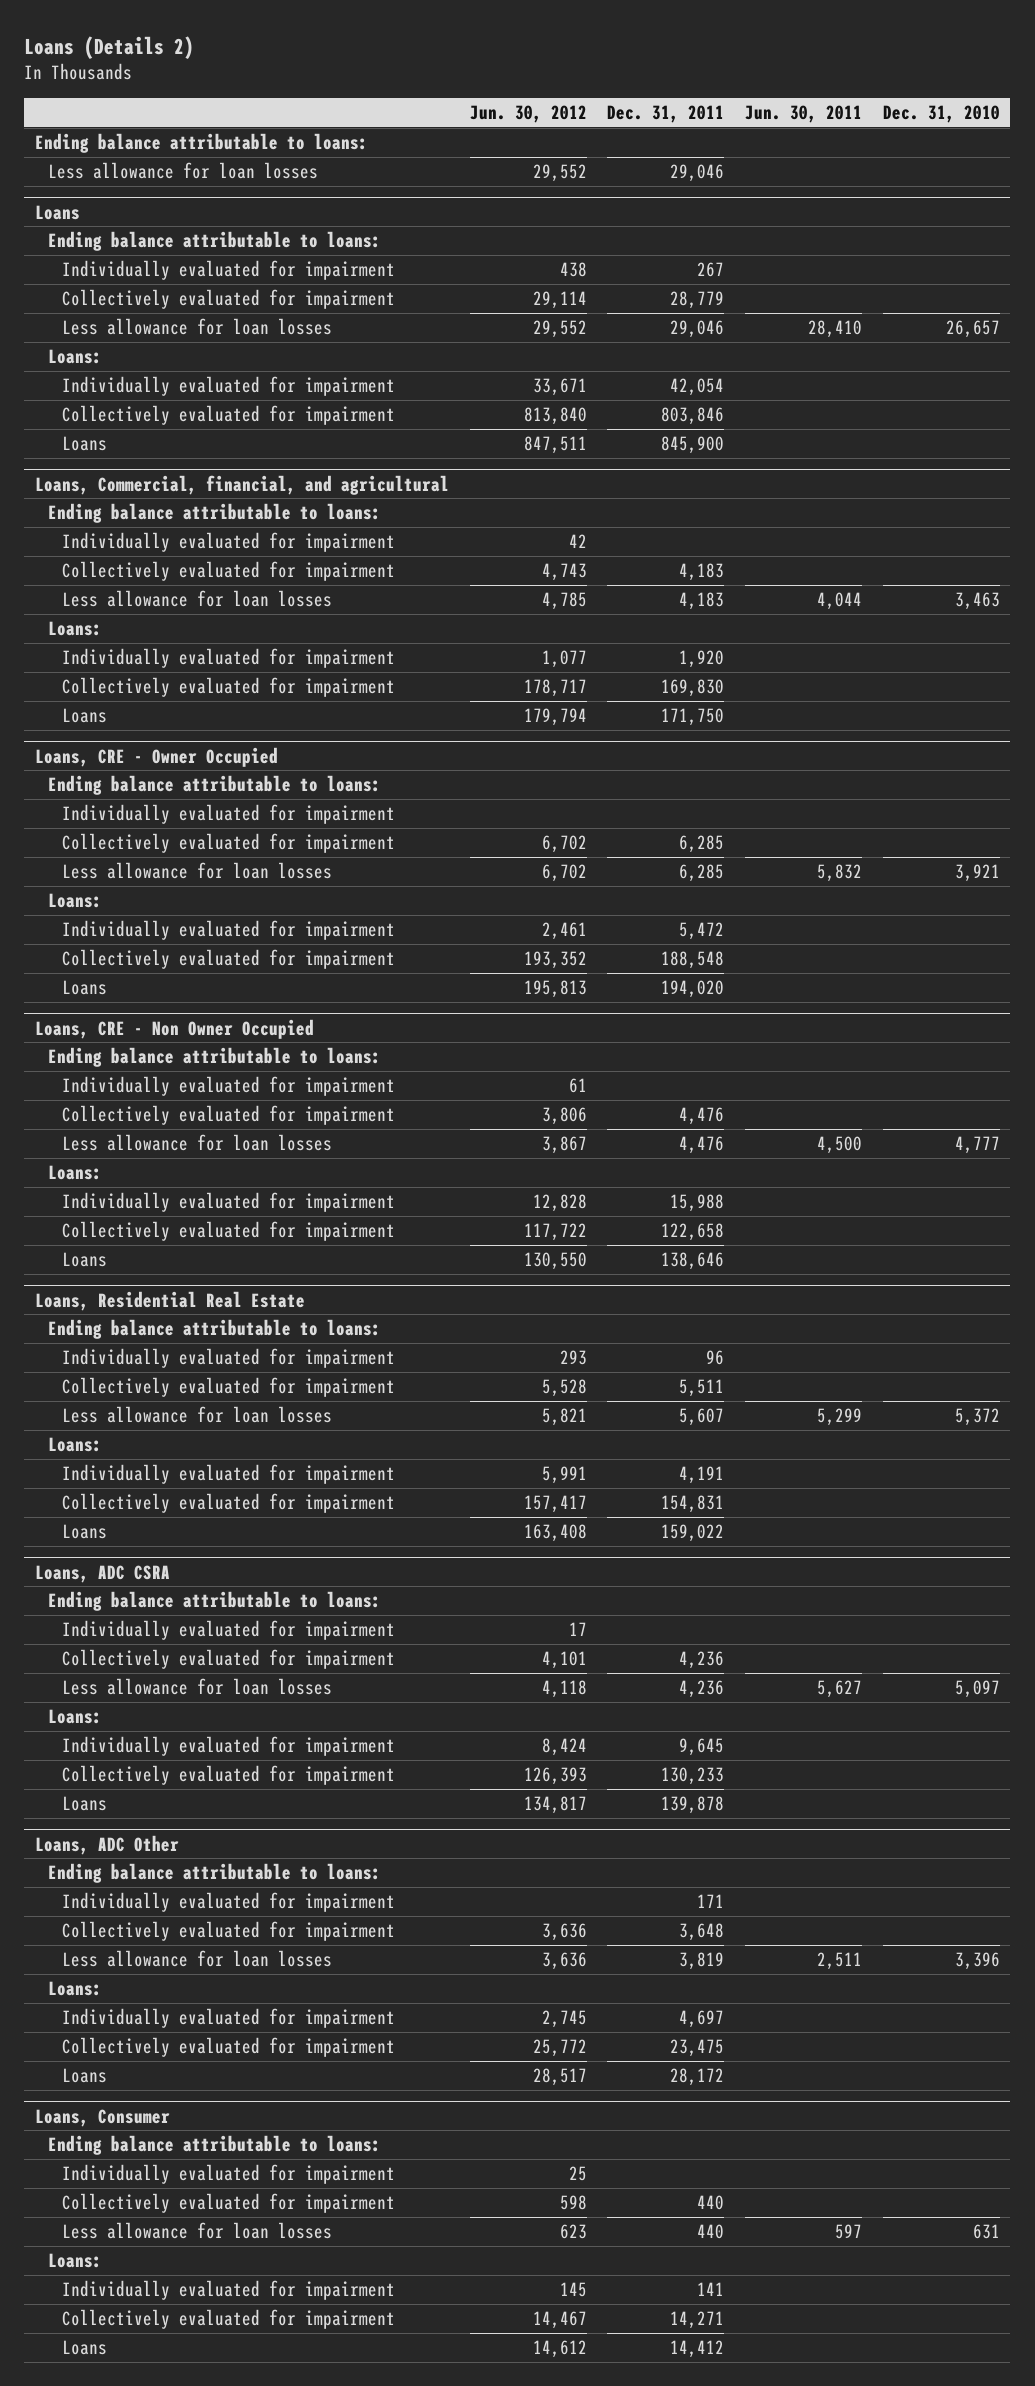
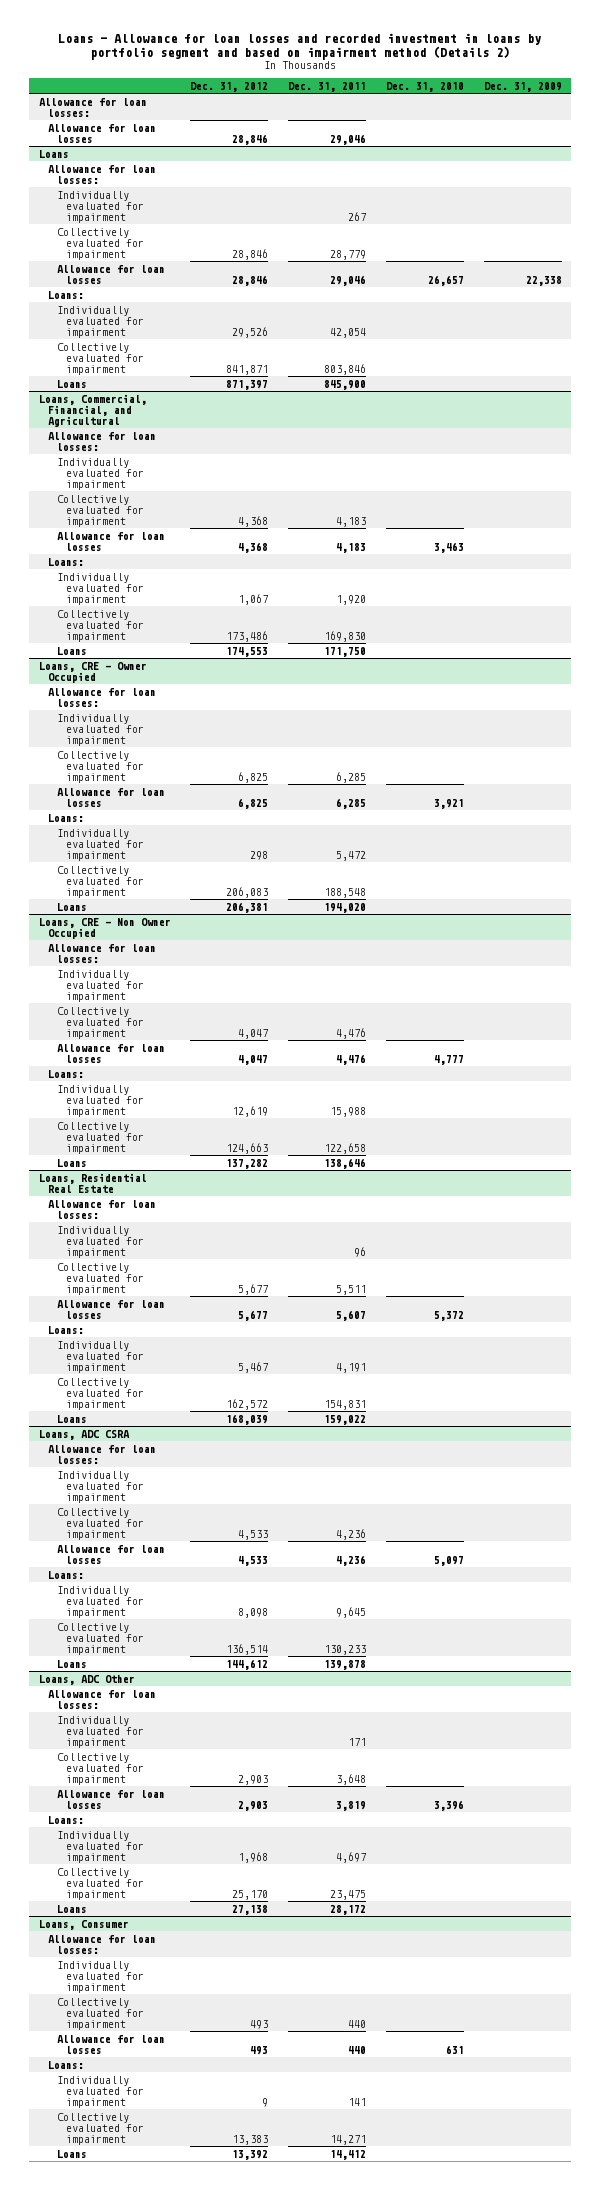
[24,35,195,59] Loans (Details 2) -> [58,32,542,60] Loans - Allowance for loan losses and recorded investment in loans by portfolio segment and based on impairment method (Details 2)
[469,105,587,124] Jun. 30, 2012 -> none
[744,105,862,124] Jun. 30, 2011 -> none
none -> [190,81,269,92] Dec. 31, 2012
none -> [483,81,562,92] Dec. 31, 2009
[34,132,368,153] Ending balance attributable to loans: -> [38,97,147,117] Allowance for loan losses:
[48,161,319,179] Less allowance for loan losses -> [47,123,156,143] Allowance for loan losses
[48,230,382,251] Ending balance attributable to loans: -> [47,164,156,184] Allowance for loan losses:
[61,317,332,335] Less allowance for loan losses -> [57,264,166,284] Allowance for loan losses
[34,474,449,495] Loans, Commercial, financial, and agricultural -> [38,393,147,427] Loans, Commercial, Financial, and Agricultural
[48,502,382,523] Ending balance attributable to loans: -> [47,431,156,451] Allowance for loan losses:
[61,589,332,607] Less allowance for loan losses -> [57,531,166,551] Allowance for loan losses
[48,774,382,795] Ending balance attributable to loans: -> [47,687,156,707] Allowance for loan losses:
[61,861,332,879] Less allowance for loan losses -> [57,787,166,807] Allowance for loan losses
[48,1046,382,1067] Ending balance attributable to loans: -> [47,943,156,963] Allowance for loan losses:
[61,1133,332,1151] Less allowance for loan losses -> [57,1043,166,1063] Allowance for loan losses
[48,1318,382,1339] Ending balance attributable to loans: -> [47,1199,156,1219] Allowance for loan losses:
[61,1405,332,1423] Less allowance for loan losses -> [57,1299,166,1319] Allowance for loan losses
[48,1590,382,1611] Ending balance attributable to loans: -> [47,1444,156,1464] Allowance for loan losses:
[61,1677,332,1695] Less allowance for loan losses -> [57,1544,166,1564] Allowance for loan losses
[48,1862,382,1883] Ending balance attributable to loans: -> [47,1689,156,1709] Allowance for loan losses:
[61,1949,332,1967] Less allowance for loan losses -> [57,1789,166,1809] Allowance for loan losses
[48,2134,382,2155] Ending balance attributable to loans: -> [47,1934,156,1954] Allowance for loan losses:
[61,2221,332,2239] Less allowance for loan losses -> [57,2034,166,2054] Allowance for loan losses

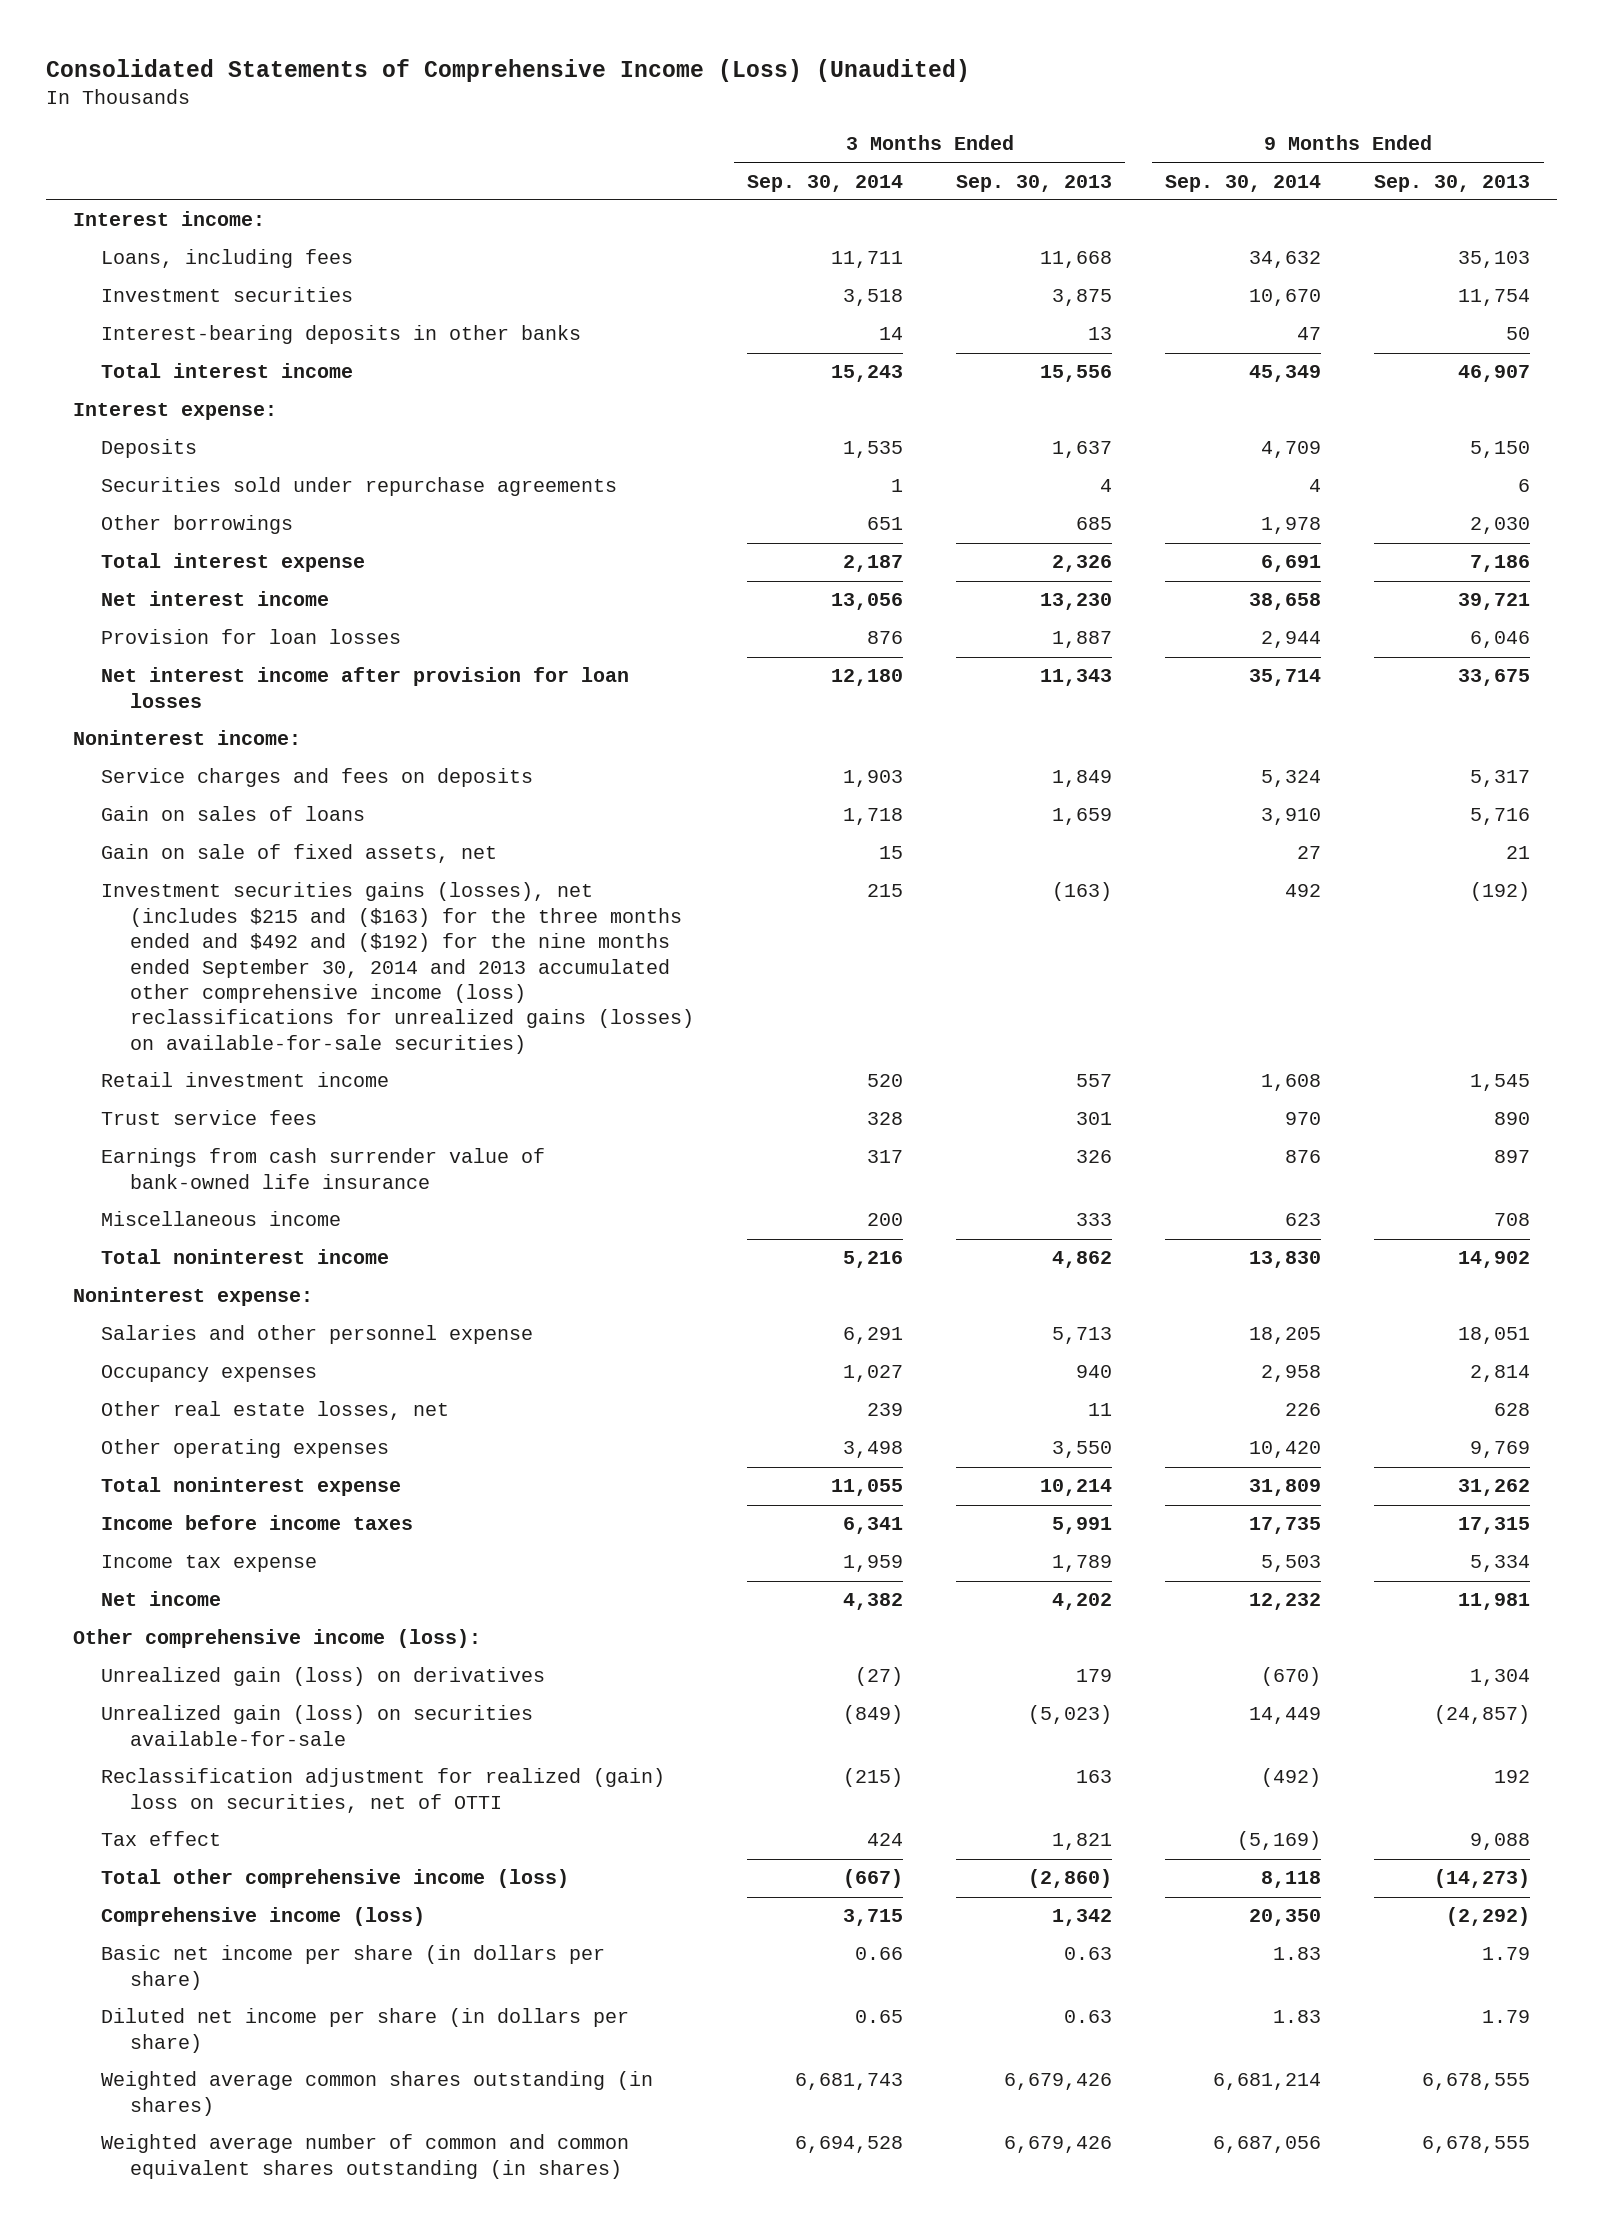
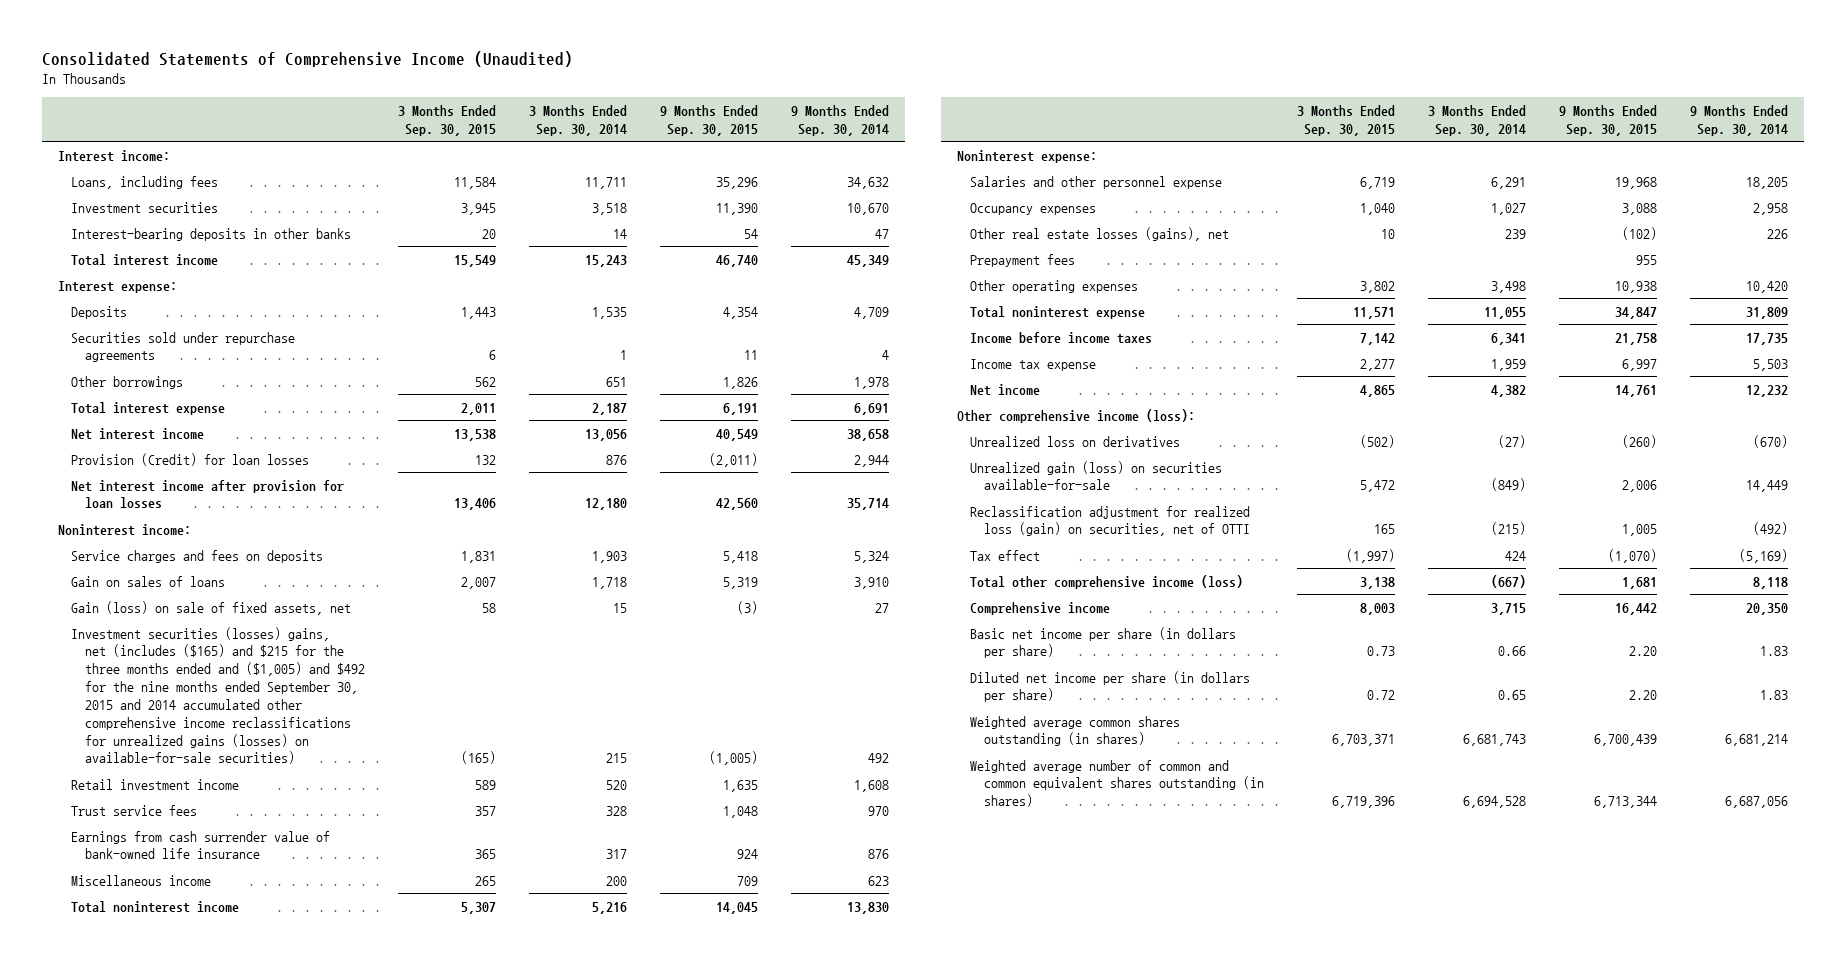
[46,59,971,83] Consolidated Statements of Comprehensive Income (Loss) (Unaudited) -> [41,50,573,67] Consolidated Statements of Comprehensive Income (Unaudited)
[956,174,1113,192] Sep. 30, 2013 -> none
[1374,174,1531,192] Sep. 30, 2013 -> none
none -> [397,104,496,136] 3 Months Ended Sep. 30, 2015
none -> [659,104,758,136] 9 Months Ended Sep. 30, 2015
[101,629,402,645] Provision for loan losses -> [71,452,310,466] Provision (Credit) for loan losses
[101,844,498,864] Gain on sale of fixed assets, net -> [71,600,352,615] Gain (loss) on sale of fixed assets, net
[101,882,694,1054] Investment securities gains (losses), net (includes $215 and ($163) for the three months ended and $492 and ($192) for the nine months ended September 30, 2014 and 2013 accumulated other comprehensive income (loss) reclassifications for unrealized gains (losses) on available-for-sale securities) -> [71,626,365,765] Investment securities (losses) gains, net (includes ($165) and $215 for the three months ended and ($1,005) and $492 for the nine months ended September 30, 2015 and 2014 accumulated other comprehensive income reclassifications for unrealized gains (losses) on available-for-sale securities)
[101,1401,450,1421] Other real estate losses, net -> [970,226,1230,241] Other real estate losses (gains), net
none -> [970,253,1076,267] Prepayment fees
[101,1667,546,1687] Unrealized gain (loss) on derivatives -> [970,435,1181,447] Unrealized loss on derivatives
[101,1768,666,1813] Reclassification adjustment for realized (gain) loss on securities, net of OTTI -> [970,505,1251,537] Reclassification adjustment for realized loss (gain) on securities, net of OTTI
[101,1907,426,1927] Comprehensive income (loss) -> [970,601,1111,615] Comprehensive income

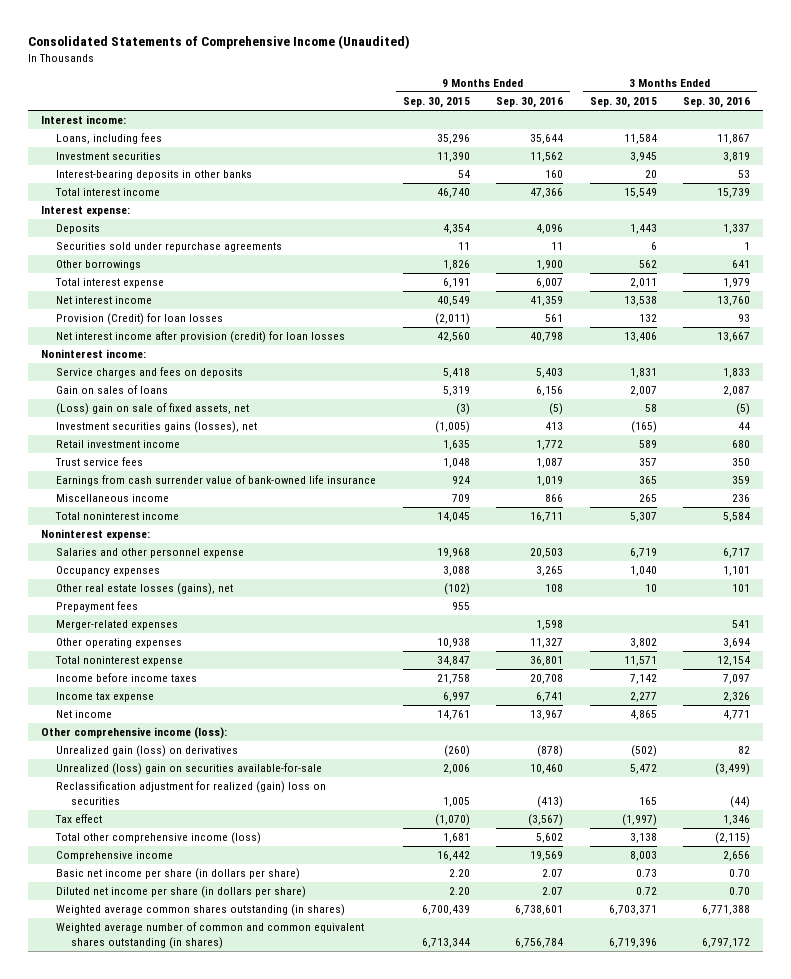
[528,104,627,136] 3 Months Ended Sep. 30, 2014 -> none
[790,104,889,136] 9 Months Ended Sep. 30, 2014 -> none
none -> [496,97,564,109] Sep. 30, 2016
none -> [682,97,750,109] Sep. 30, 2016
[71,479,345,509] Net interest income after provision for loan losses -> [56,331,346,344] Net interest income after provision (credit) for loan losses
[71,600,352,615] Gain (loss) on sale of fixed assets, net -> [56,403,250,416] (Loss) gain on sale of fixed assets, net
[71,626,365,765] Investment securities (losses) gains, net (includes ($165) and $215 for the three months ended and ($1,005) and $492 for the nine months ended September 30, 2015 and 2014 accumulated other comprehensive income reclassifications for unrealized gains (losses) on available-for-sale securities) -> [56,421,258,434] Investment securities gains (losses), net
none -> [56,620,179,631] Merger-related expenses
[970,435,1181,447] Unrealized loss on derivatives -> [56,745,239,758] Unrealized gain (loss) on derivatives
[970,460,1223,491] Unrealized gain (loss) on securities available-for-sale -> [56,763,323,776] Unrealized (loss) gain on securities available-for-sale
[970,505,1251,537] Reclassification adjustment for realized loss (gain) on securities, net of OTTI -> [56,781,327,805] Reclassification adjustment for realized (gain) loss on securities

